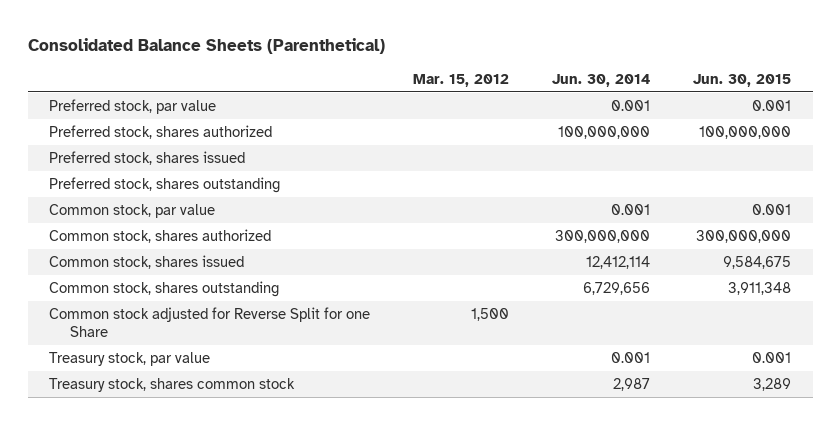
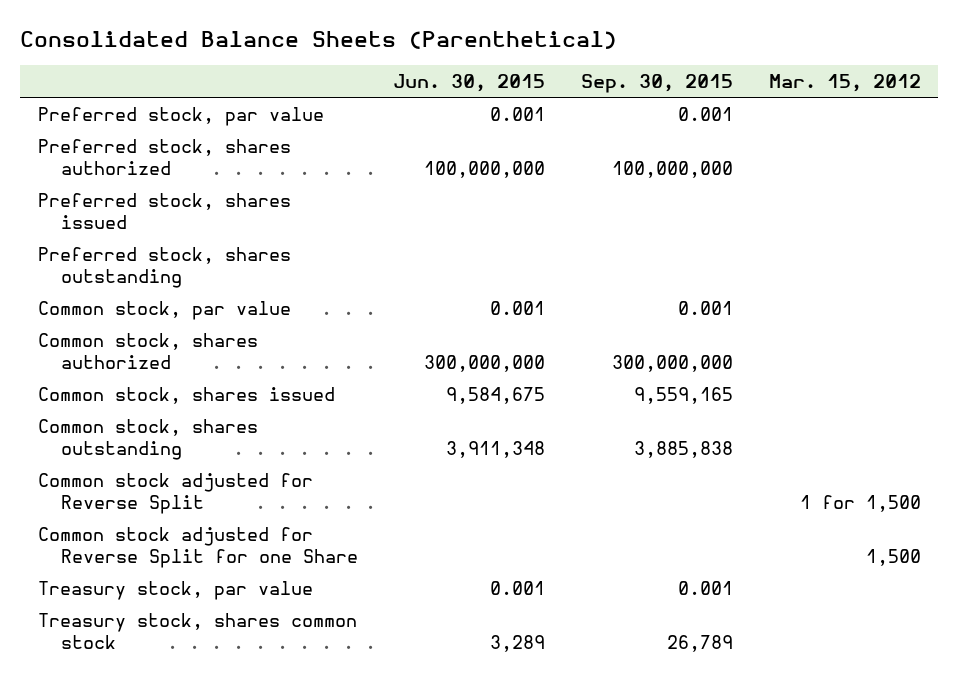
[552,73,651,87] Jun. 30, 2014 -> none
none -> [581,74,734,94] Sep. 30, 2015
none -> [37,472,313,514] Common stock adjusted for Reverse Split

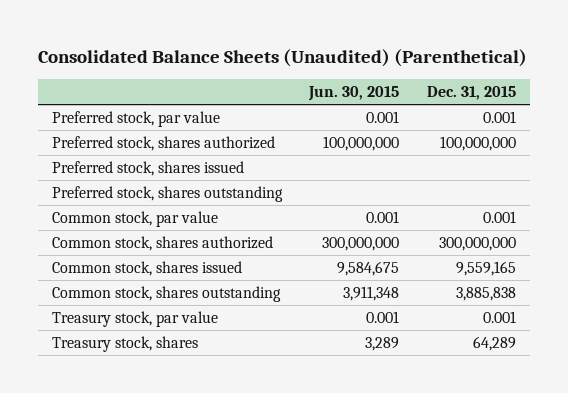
[19,31,617,50] Consolidated Balance Sheets (Parenthetical) -> [38,49,528,68] Consolidated Balance Sheets (Unaudited) (Parenthetical)
[581,74,734,94] Sep. 30, 2015 -> none
[768,74,921,93] Mar. 15, 2012 -> none
none -> [426,85,516,100] Dec. 31, 2015
[37,472,313,514] Common stock adjusted for Reverse Split -> none
[37,526,358,568] Common stock adjusted for Reverse Split for one Share -> none
[37,612,357,649] Treasury stock, shares common stock -> [52,335,199,352] Treasury stock, shares

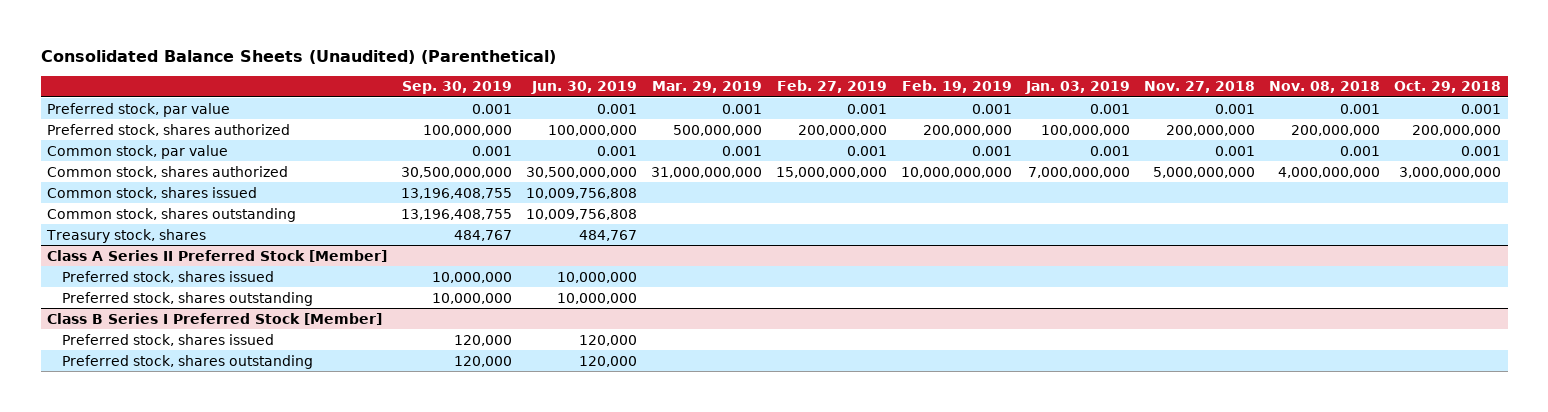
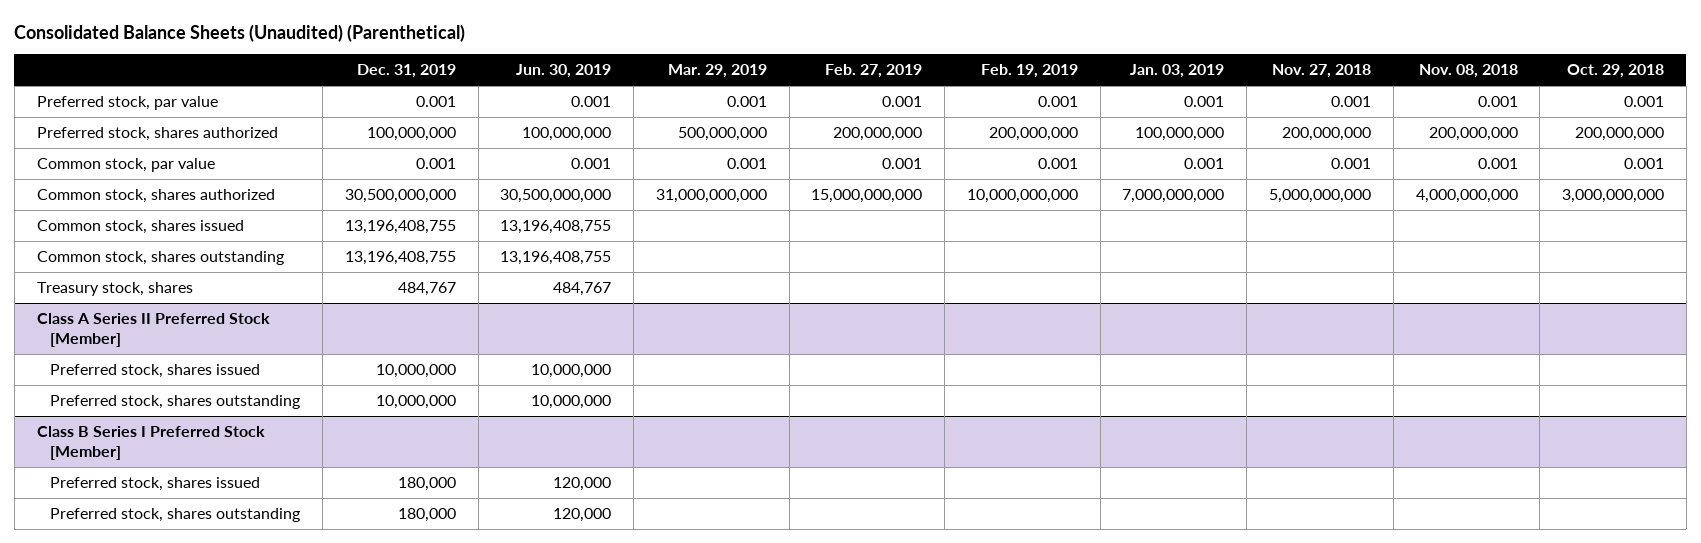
[402,81,513,95] Sep. 30, 2019 -> none
none -> [356,64,456,79] Dec. 31, 2019
[526,187,638,199] 10,009,756,808 -> [500,220,612,235] 13,196,408,755
[526,208,638,220] 10,009,756,808 -> [500,251,612,266] 13,196,408,755

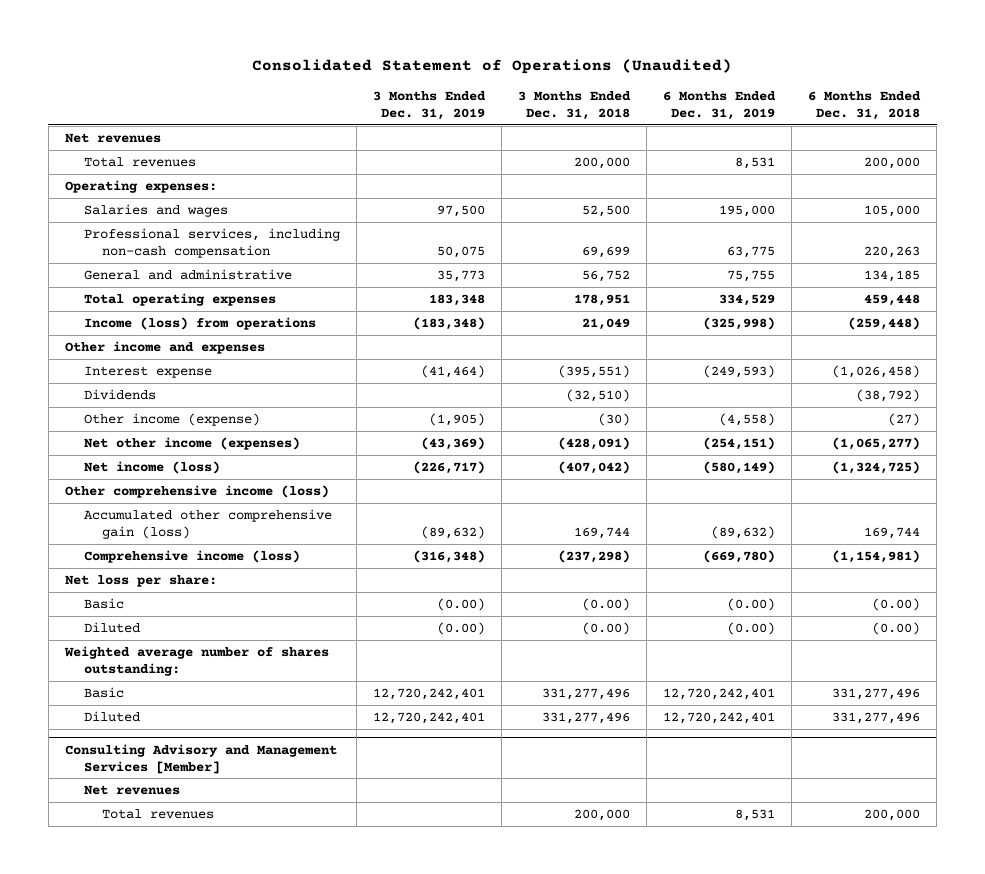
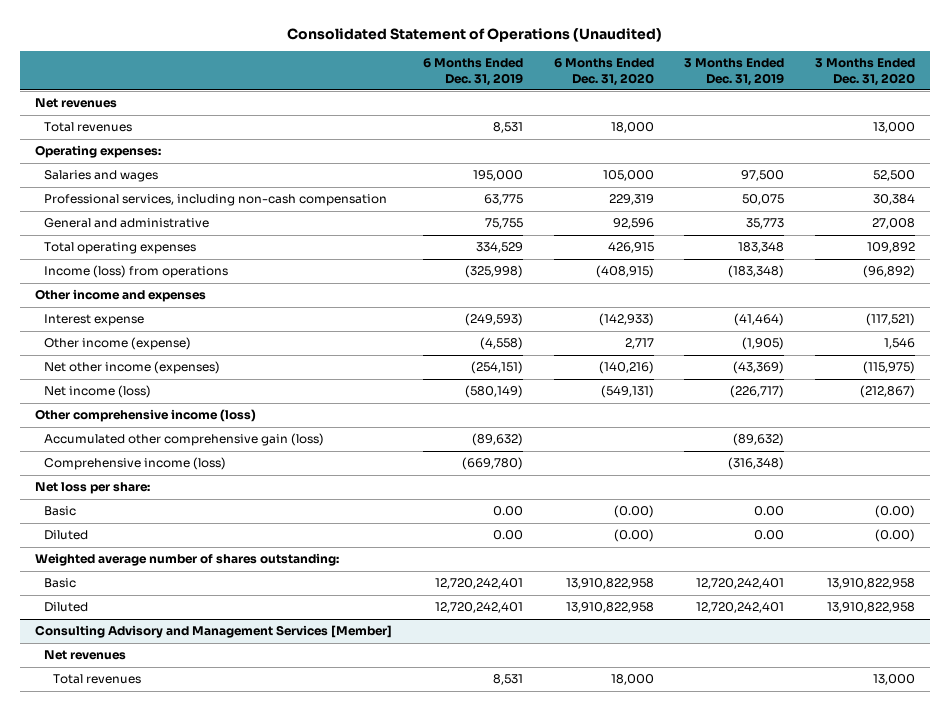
[517,91,631,121] 3 Months Ended Dec. 31, 2018 -> none
[808,91,922,121] 6 Months Ended Dec. 31, 2018 -> none
none -> [553,58,654,86] 6 Months Ended Dec. 31, 2020
none -> [815,58,916,86] 3 Months Ended Dec. 31, 2020
[83,388,156,400] Dividends -> none
[436,597,485,611] (0.00) -> [754,506,785,517] 0.00
[726,597,775,611] (0.00) -> [493,506,524,517] 0.00
[436,621,485,635] (0.00) -> [754,530,785,541] 0.00
[726,621,775,635] (0.00) -> [493,530,524,541] 0.00

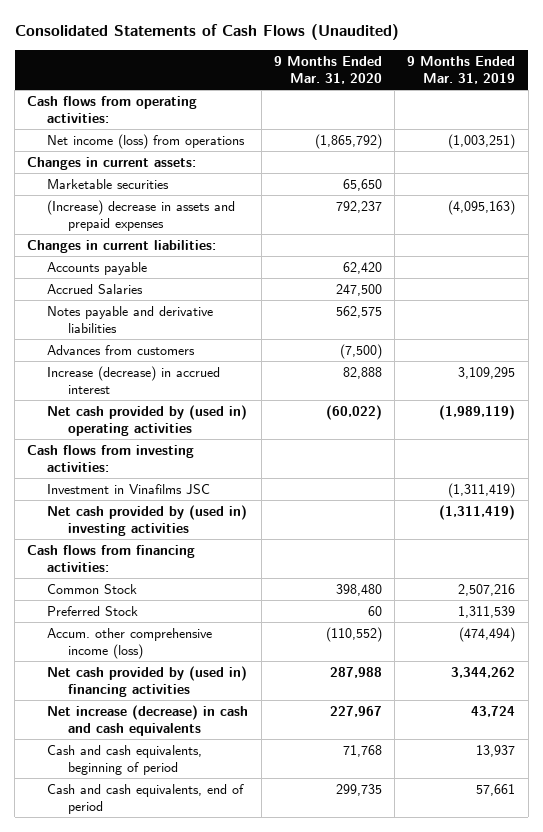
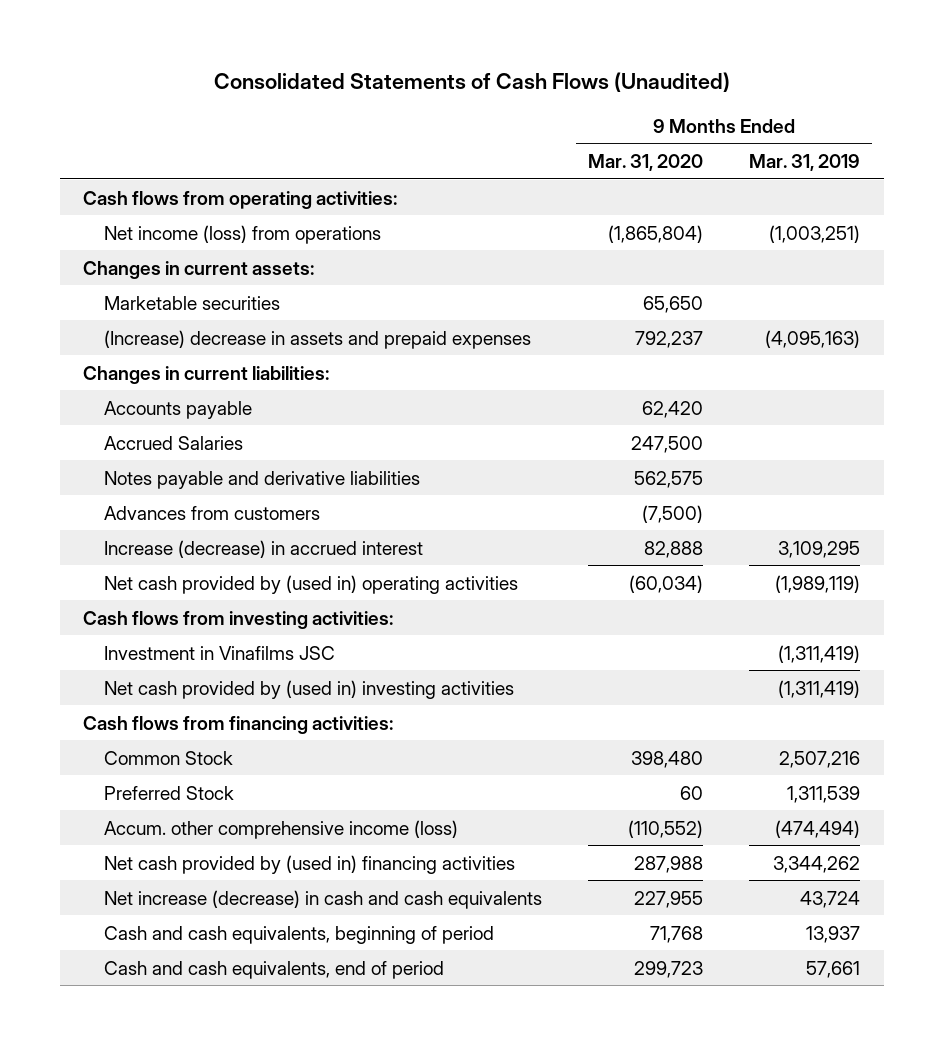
[314,134,382,150] (1,865,792) -> [607,224,703,243] (1,865,804)
[325,405,382,421] (60,022) -> [628,574,703,593] (60,034)
[329,706,382,718] 227,967 -> [633,890,703,908] 227,955
[335,784,382,797] 299,735 -> [633,960,703,978] 299,723

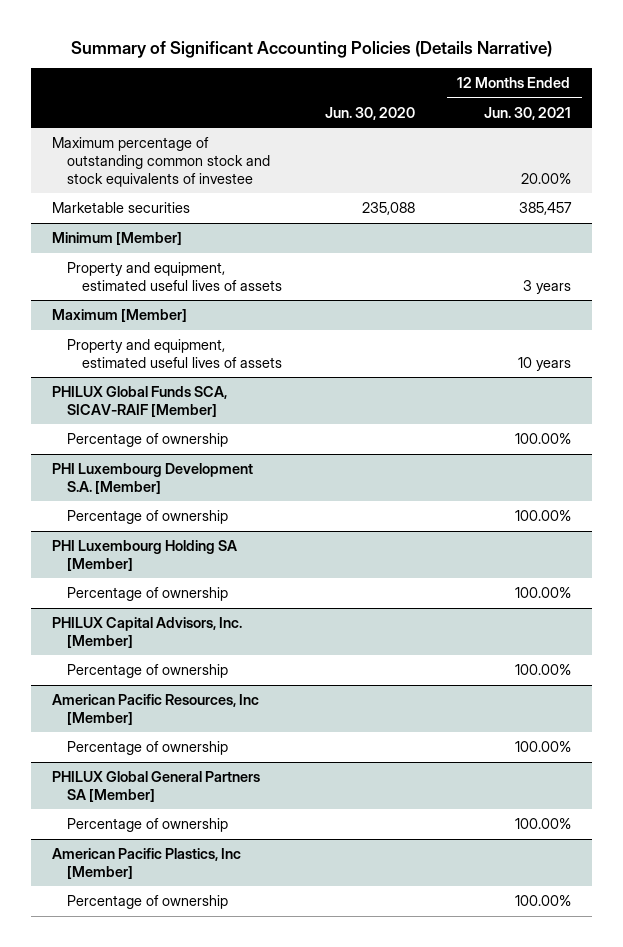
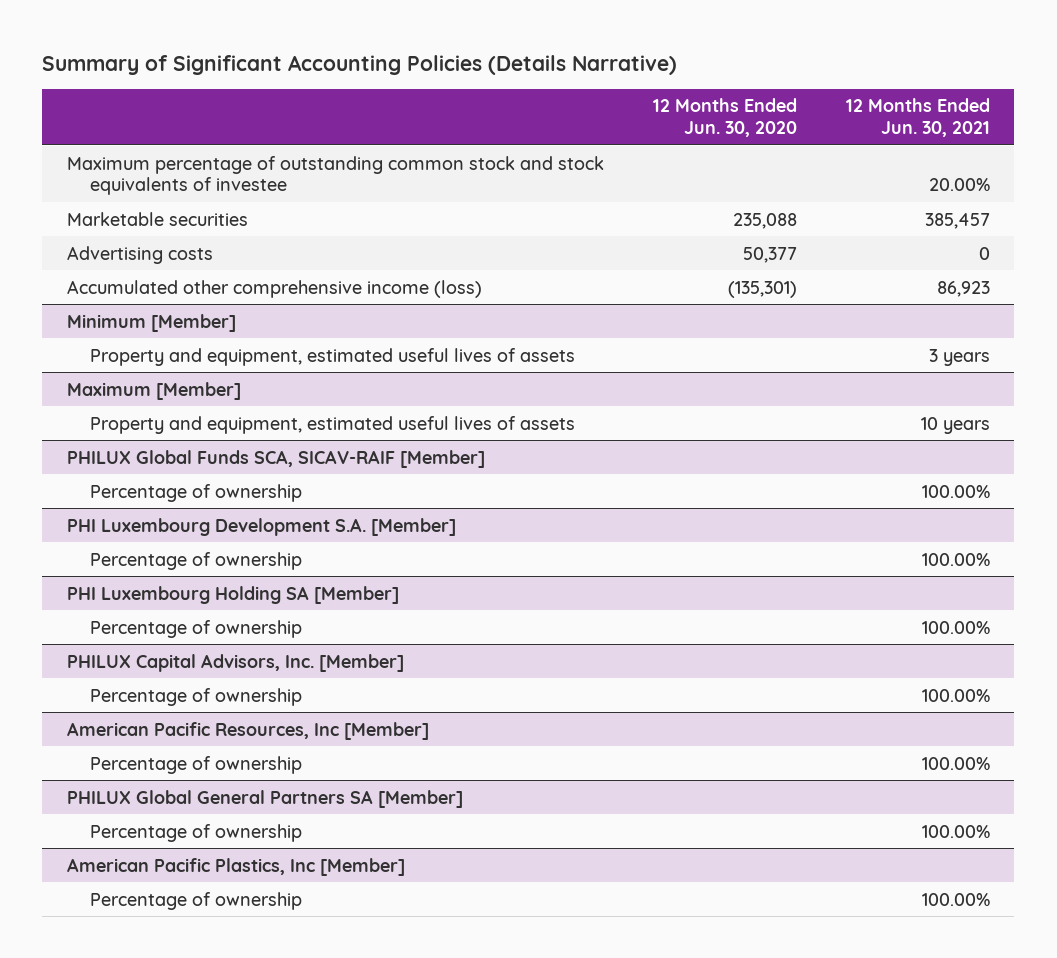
[324,107,415,121] Jun. 30, 2020 -> none
none -> [652,98,797,137] 12 Months Ended Jun. 30, 2020
none -> [66,245,213,264] Advertising costs
none -> [66,279,482,298] Accumulated other comprehensive income (loss)

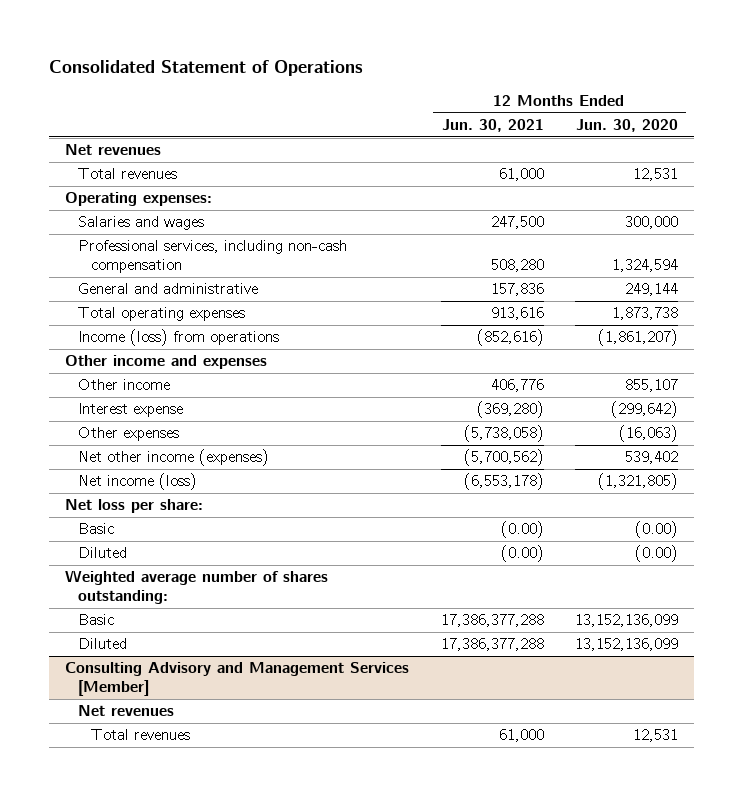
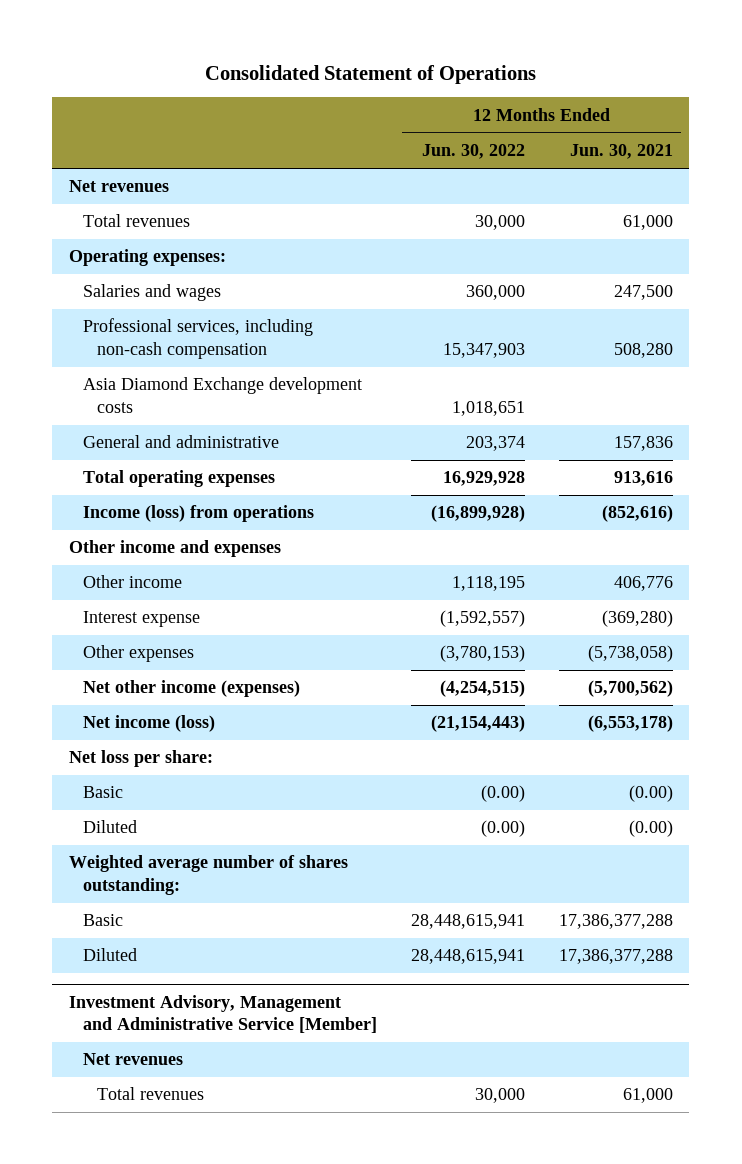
[575,119,678,133] Jun. 30, 2020 -> none
none -> [421,144,525,160] Jun. 30, 2022
none -> [82,377,362,413] Asia Diamond Exchange development costs
[65,662,410,696] Consulting Advisory and Management Services [Member] -> [69,994,377,1034] Investment Advisory, Management and Administrative Service [Member]

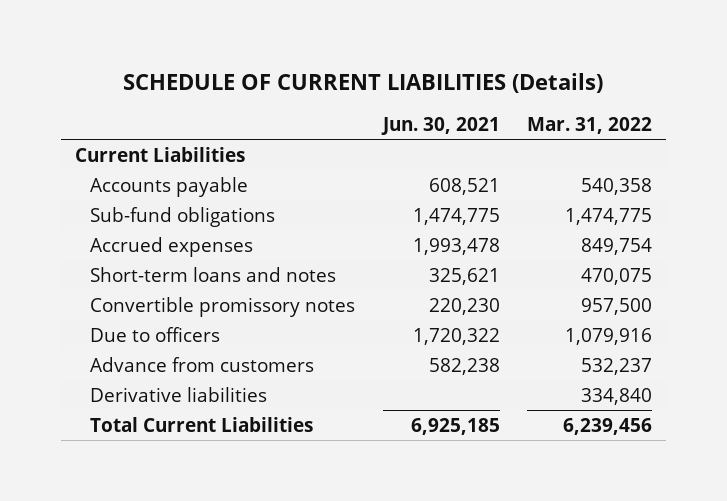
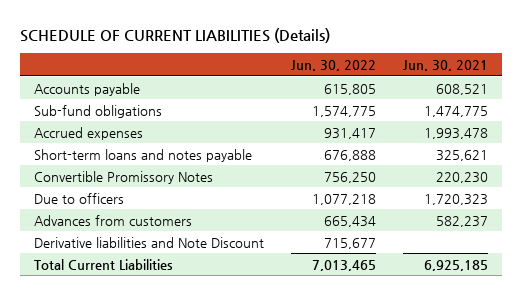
[527,116,653,134] Mar. 31, 2022 -> none
none -> [290,60,376,72] Jun. 30, 2022
[74,146,245,162] Current Liabilities -> none
[90,266,337,282] Short-term loans and notes -> [33,148,252,162] Short-term loans and notes payable
[90,296,356,317] Convertible promissory notes -> [33,170,213,184] Convertible Promissory Notes
[412,327,500,345] 1,720,322 -> [424,193,489,205] 1,720,323
[90,356,315,372] Advance from customers -> [33,214,192,226] Advances from customers
[428,357,500,375] 582,238 -> [436,215,489,227] 582,237
[90,386,268,402] Derivative liabilities -> [33,236,264,248] Derivative liabilities and Note Discount

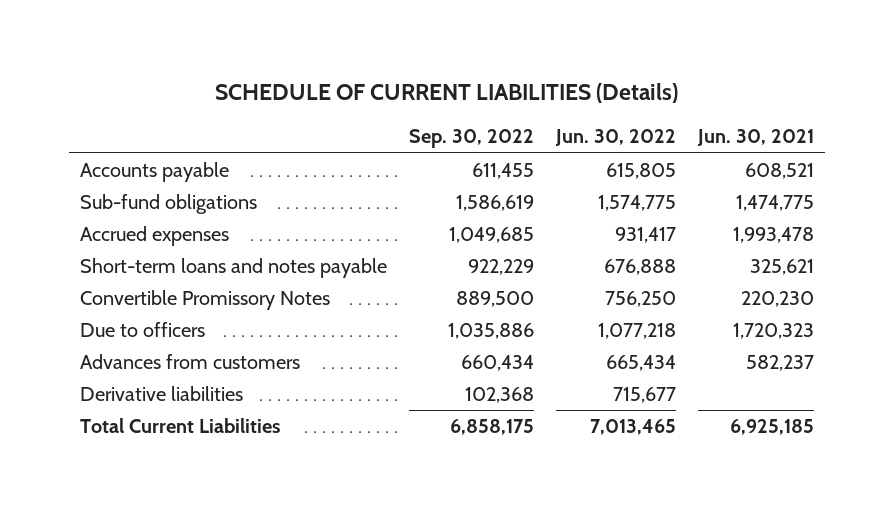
none -> [408,129,534,149] Sep. 30, 2022
[33,236,264,248] Derivative liabilities and Note Discount -> [79,386,243,402] Derivative liabilities

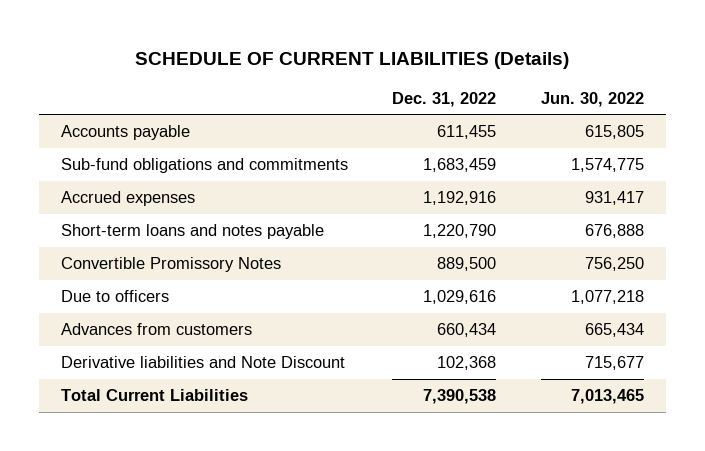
[408,129,534,149] Sep. 30, 2022 -> none
[697,129,815,147] Jun. 30, 2021 -> none
none -> [392,91,497,107] Dec. 31, 2022
[79,194,257,215] Sub-fund obligations -> [61,158,349,174] Sub-fund obligations and commitments
[79,386,243,402] Derivative liabilities -> [61,356,346,369] Derivative liabilities and Note Discount

